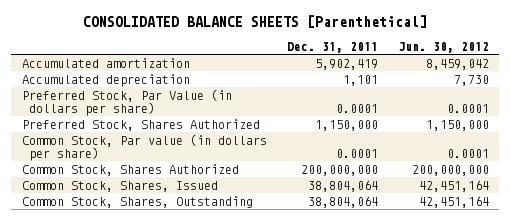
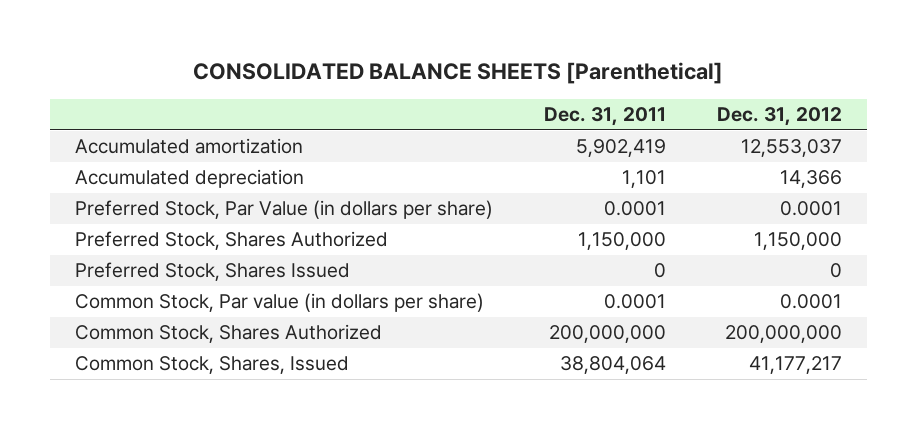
[398,41,490,53] Jun. 30, 2012 -> none
none -> [716,107,842,127] Dec. 31, 2012
none -> [74,262,350,282] Preferred Stock, Shares Issued
[21,195,253,208] Common Stock, Shares, Outstanding -> none

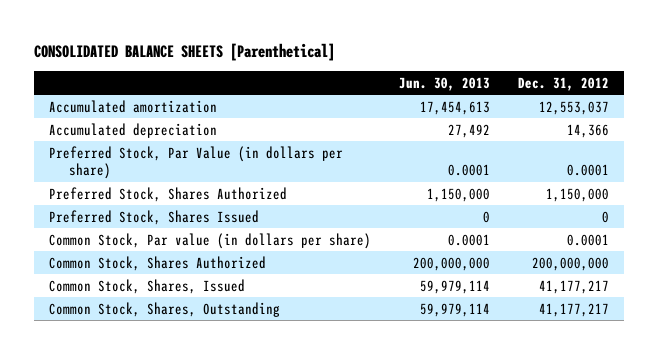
[543,107,666,127] Dec. 31, 2011 -> none
none -> [399,76,491,91] Jun. 30, 2013
none -> [48,301,280,317] Common Stock, Shares, Outstanding

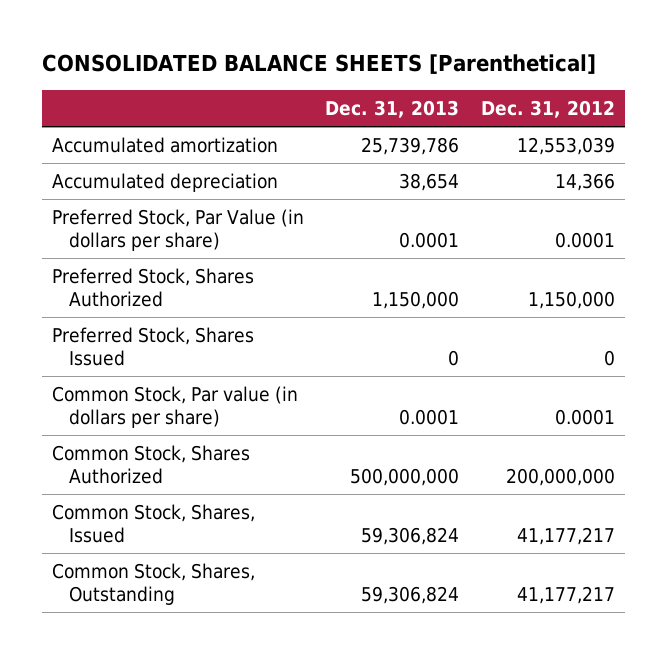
[399,76,491,91] Jun. 30, 2013 -> none
none -> [325,99,460,118] Dec. 31, 2013
[539,100,610,115] 12,553,037 -> [516,137,615,156] 12,553,039

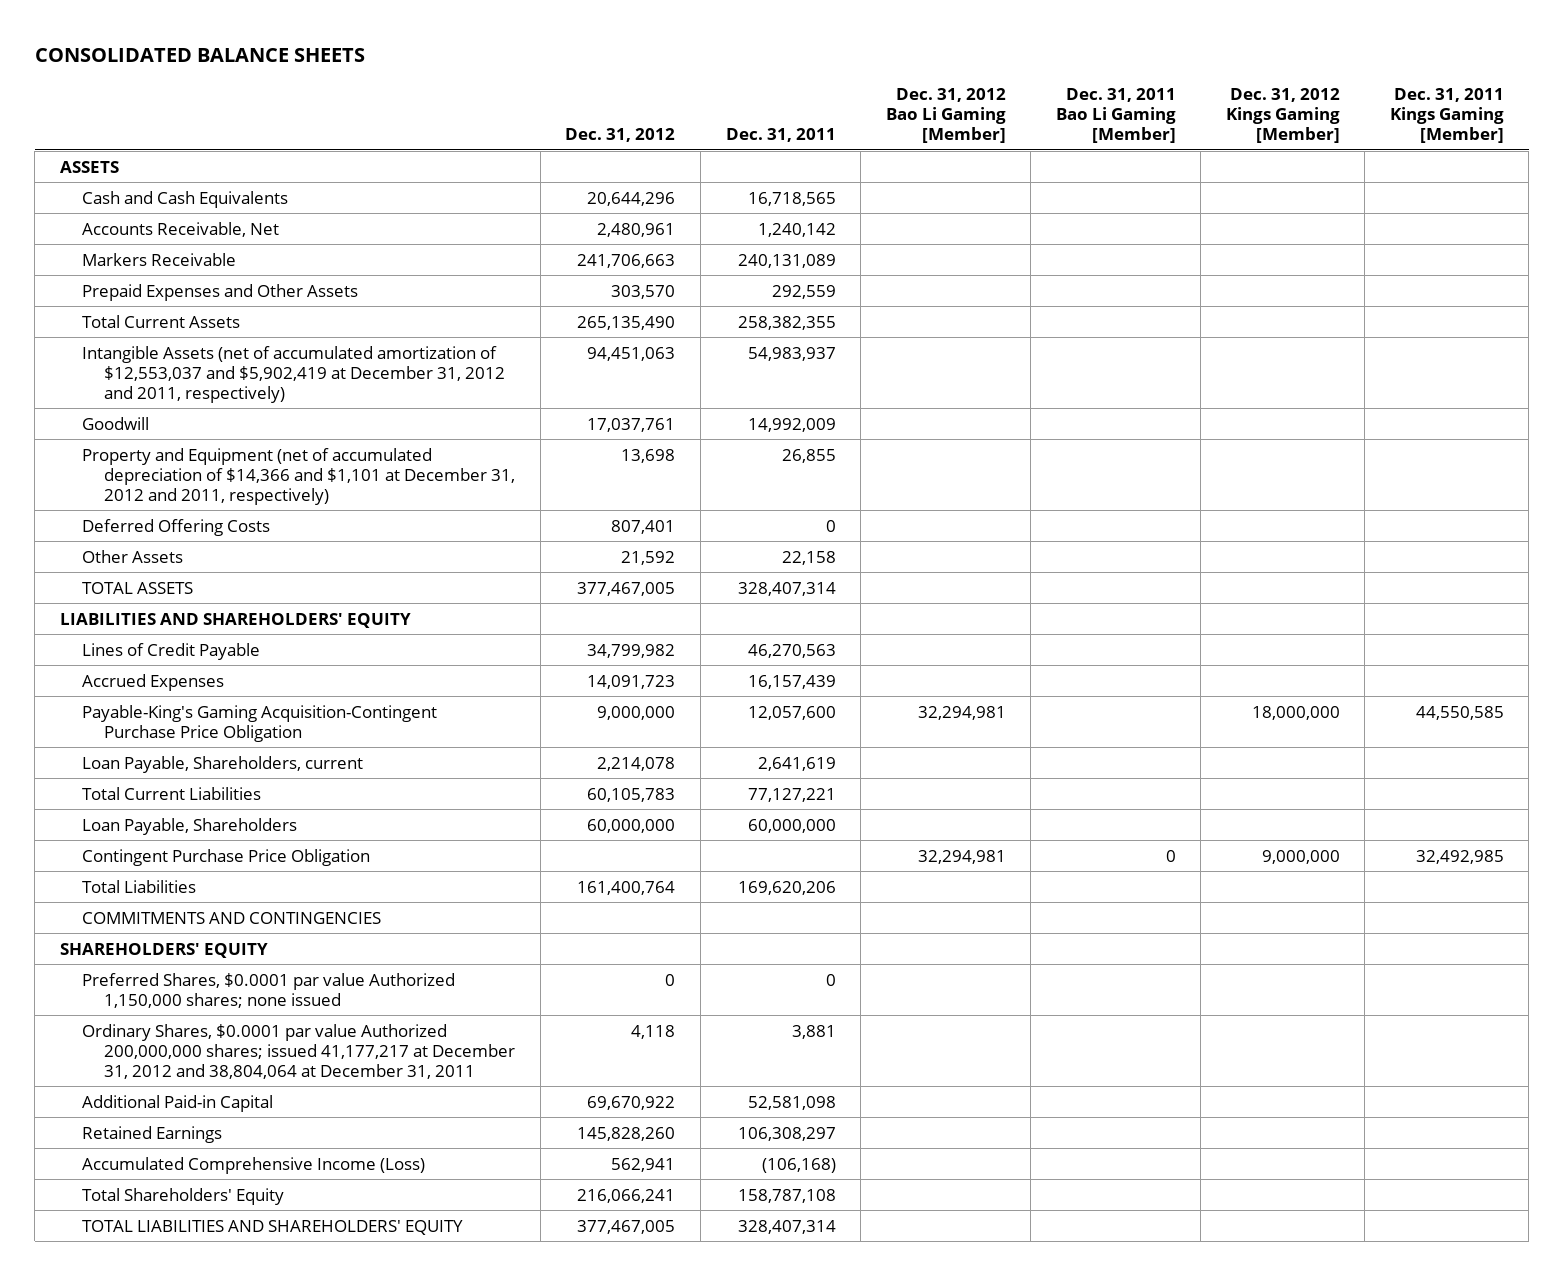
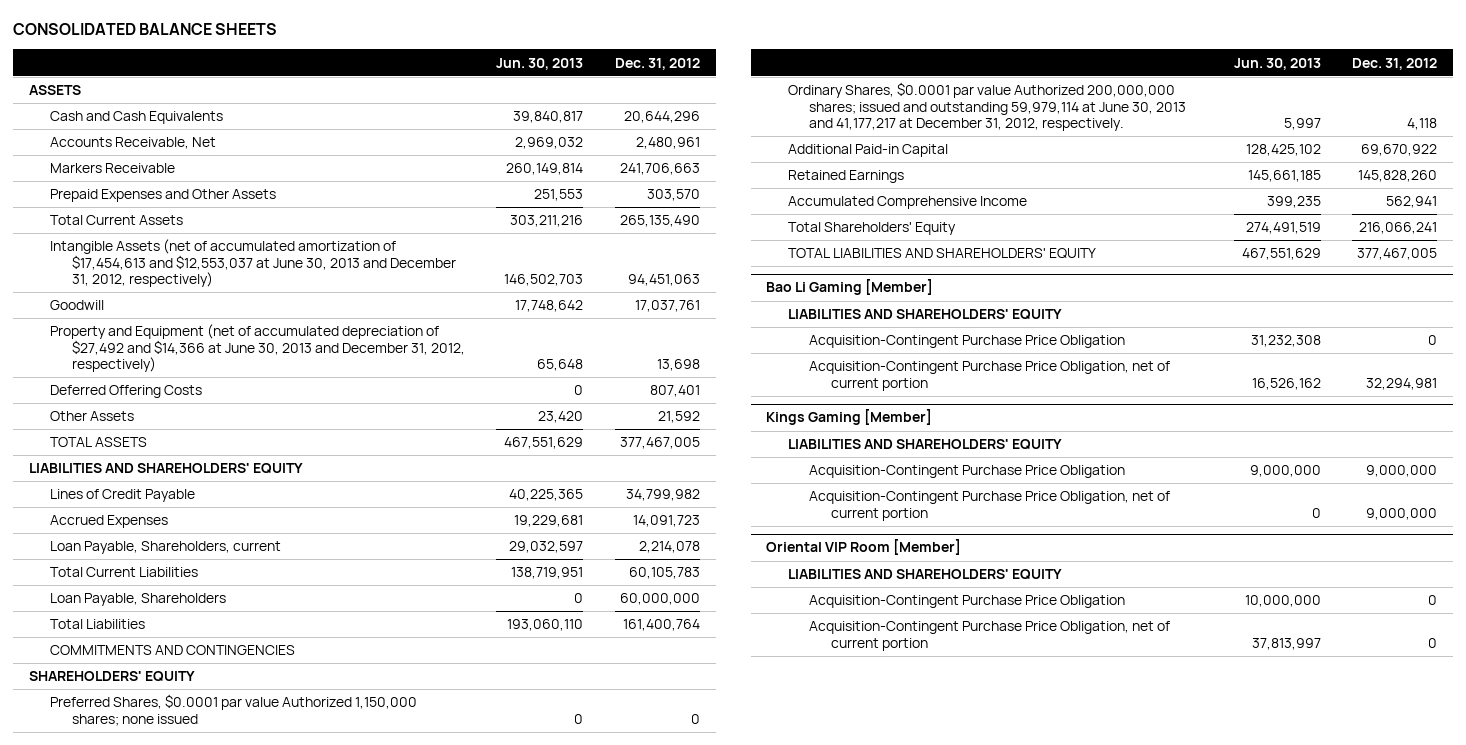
[725,128,836,143] Dec. 31, 2011 -> none
[885,88,1006,144] Dec. 31, 2012 Bao Li Gaming [Member] -> none
[1055,88,1176,144] Dec. 31, 2011 Bao Li Gaming [Member] -> none
[1225,88,1340,144] Dec. 31, 2012 Kings Gaming [Member] -> none
[1389,88,1504,144] Dec. 31, 2011 Kings Gaming [Member] -> none
none -> [496,57,584,70] Jun. 30, 2013
[82,345,506,403] Intangible Assets (net of accumulated amortization of $12,553,037 and $5,902,419 at December 31, 2012 and 2011, respectively) -> [50,239,456,288] Intangible Assets (net of accumulated amortization of $17,454,613 and $12,553,037 at June 30, 2013 and December 31, 2012, respectively)
[82,447,516,505] Property and Equipment (net of accumulated depreciation of $14,366 and $1,101 at December 31, 2012 and 2011, respectively) -> [50,324,465,373] Property and Equipment (net of accumulated depreciation of $27,492 and $14,366 at June 30, 2013 and December 31, 2012, respectively)
[82,704,438,742] Payable-King's Gaming Acquisition-Contingent Purchase Price Obligation -> none
[82,848,371,866] Contingent Purchase Price Obligation -> none
[82,1023,516,1079] Ordinary Shares, $0.0001 par value Authorized 200,000,000 shares; issued 41,177,217 at December 31, 2012 and 38,804,064 at December 31, 2011 -> [787,82,1187,132] Ordinary Shares, $0.0001 par value Authorized 200,000,000 shares; issued and outstanding 59,979,114 at June 30, 2013 and 41,177,217 at December 31, 2012, respectively.
[82,1156,426,1174] Accumulated Comprehensive Income (Loss) -> [787,196,1027,210] Accumulated Comprehensive Income
none -> [766,279,934,296] Bao Li Gaming [Member]
none -> [787,309,1062,321] LIABILITIES AND SHAREHOLDERS' EQUITY
none -> [809,335,1126,349] Acquisition-Contingent Purchase Price Obligation
none -> [809,361,1171,391] Acquisition-Contingent Purchase Price Obligation, net of current portion
none -> [766,409,933,426] Kings Gaming [Member]
none -> [787,439,1062,451] LIABILITIES AND SHAREHOLDERS' EQUITY
none -> [809,465,1126,479] Acquisition-Contingent Purchase Price Obligation
none -> [809,491,1171,521] Acquisition-Contingent Purchase Price Obligation, net of current portion
none -> [766,539,962,556] Oriental VIP Room [Member]
none -> [787,569,1062,581] LIABILITIES AND SHAREHOLDERS' EQUITY
none -> [809,595,1126,609] Acquisition-Contingent Purchase Price Obligation
none -> [809,621,1171,651] Acquisition-Contingent Purchase Price Obligation, net of current portion

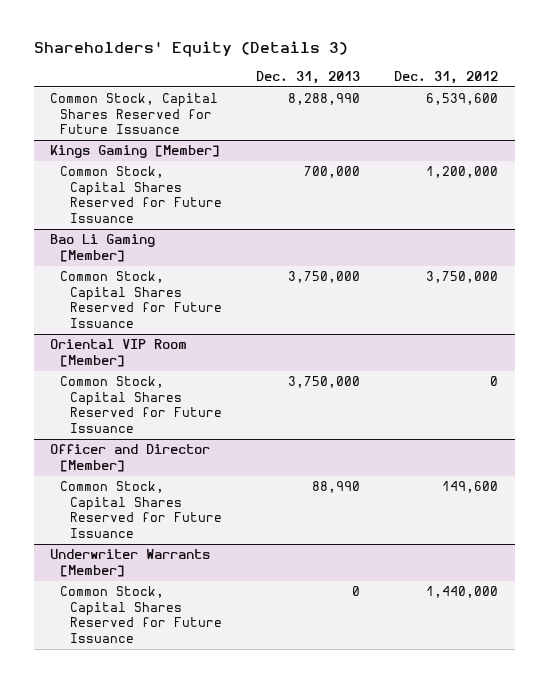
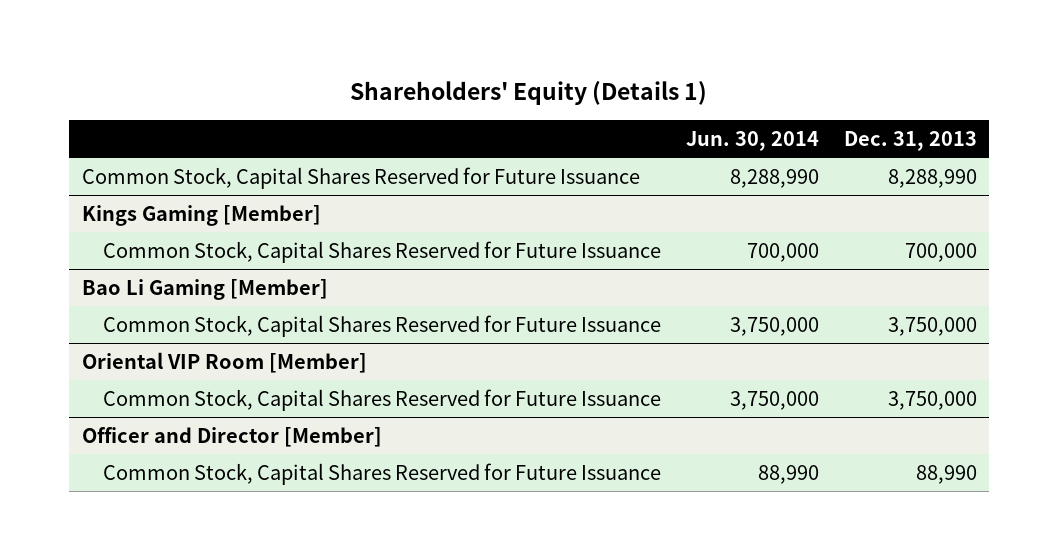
[33,41,348,58] Shareholders' Equity (Details 3) -> [350,81,708,106] Shareholders' Equity (Details 1)
[394,70,499,84] Dec. 31, 2012 -> none
none -> [686,131,820,152] Jun. 30, 2014
[50,549,211,577] Underwriter Warrants [Member] -> none
[60,586,223,643] Common Stock, Capital Shares Reserved for Future Issuance -> none

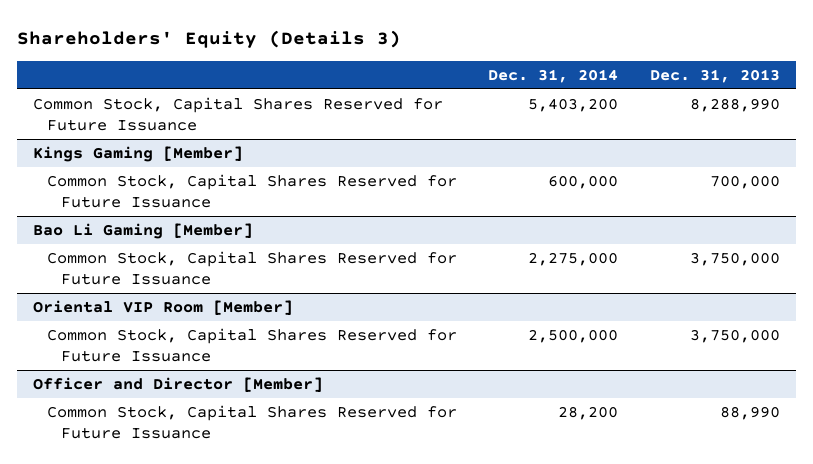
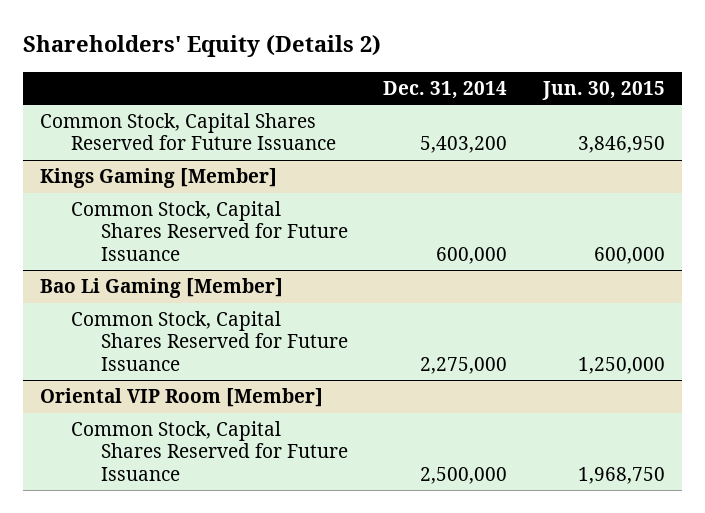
[17,29,402,48] Shareholders' Equity (Details 3) -> [22,35,381,58] Shareholders' Equity (Details 2)
[649,68,780,83] Dec. 31, 2013 -> none
none -> [541,80,665,100] Jun. 30, 2015
[32,377,323,393] Officer and Director [Member] -> none
[46,405,457,440] Common Stock, Capital Shares Reserved for Future Issuance -> none

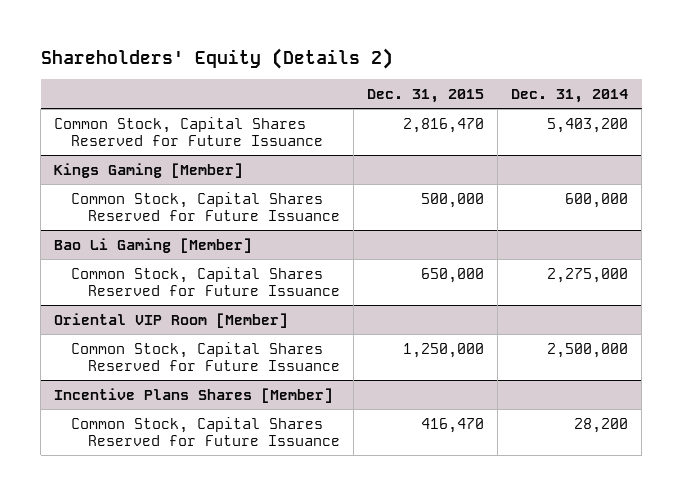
[541,80,665,100] Jun. 30, 2015 -> none
none -> [366,89,484,104] Dec. 31, 2015
none -> [54,387,334,403] Incentive Plans Shares [Member]
none -> [70,416,340,447] Common Stock, Capital Shares Reserved for Future Issuance

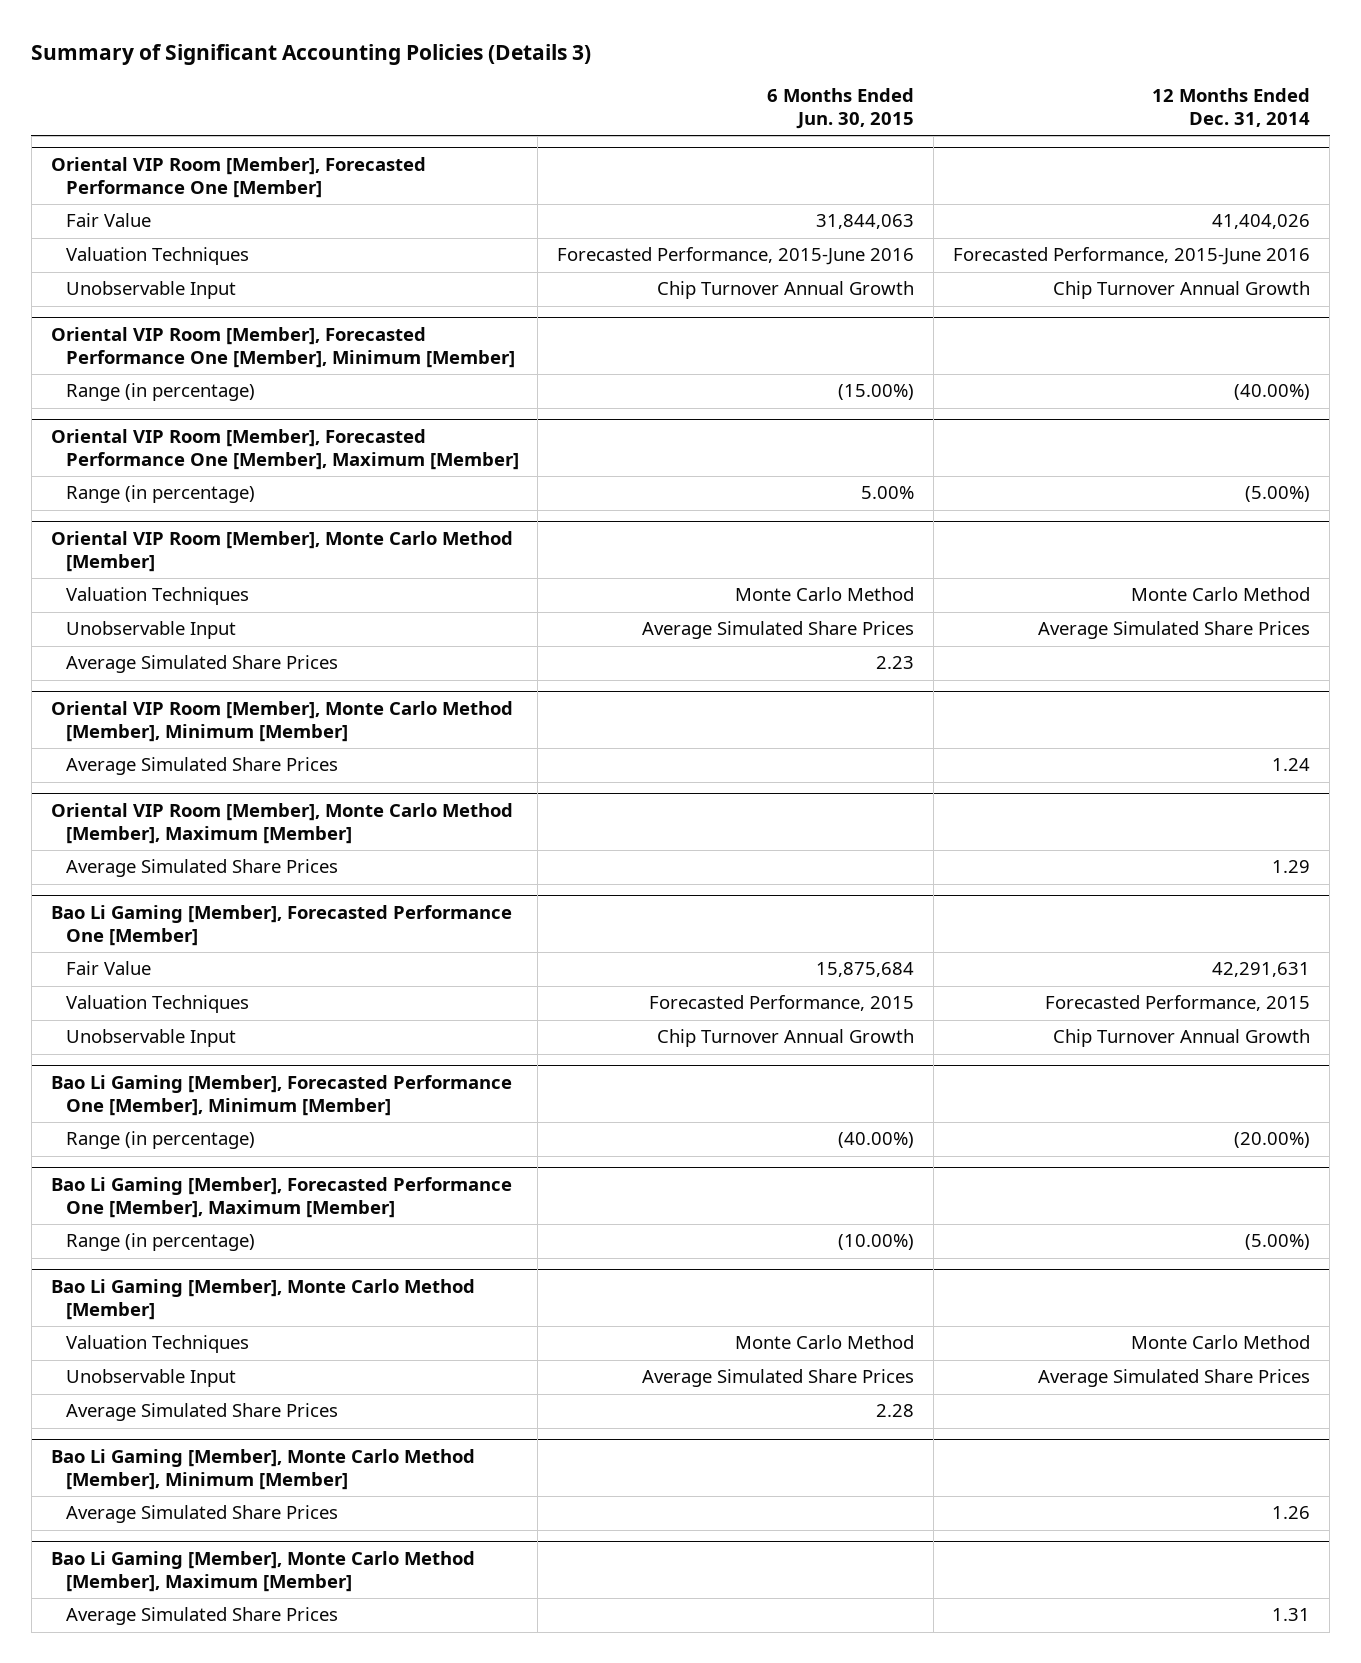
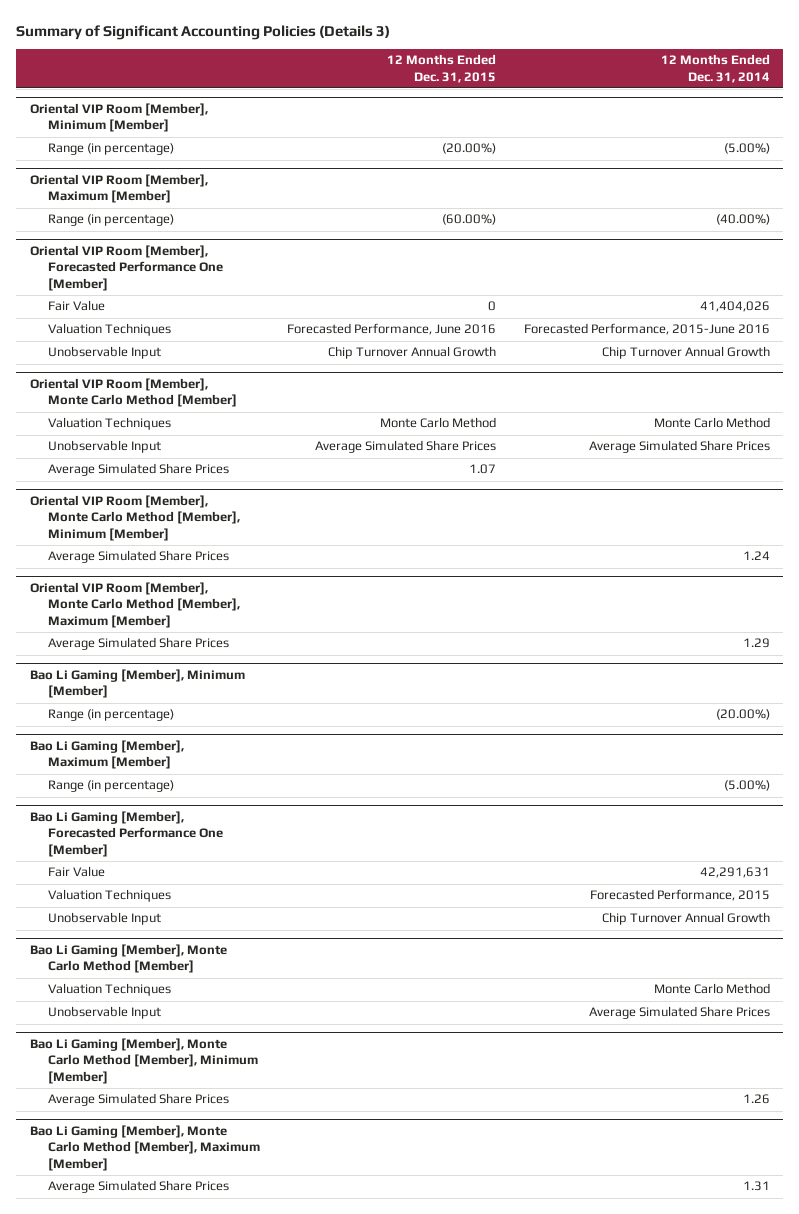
[767,87,915,130] 6 Months Ended Jun. 30, 2015 -> none
none -> [387,54,497,83] 12 Months Ended Dec. 31, 2015
none -> [29,102,208,133] Oriental VIP Room [Member], Minimum [Member]
none -> [47,143,174,156] Range (in percentage)
none -> [29,173,208,204] Oriental VIP Room [Member], Maximum [Member]
none -> [47,214,174,227] Range (in percentage)
[50,327,515,369] Oriental VIP Room [Member], Forecasted Performance One [Member], Minimum [Member] -> none
[65,383,255,402] Range (in percentage) -> none
[50,429,519,471] Oriental VIP Room [Member], Forecasted Performance One [Member], Maximum [Member] -> none
[65,485,255,504] Range (in percentage) -> none
none -> [29,668,245,699] Bao Li Gaming [Member], Minimum [Member]
none -> [47,709,174,722] Range (in percentage)
none -> [29,739,184,770] Bao Li Gaming [Member], Maximum [Member]
none -> [47,780,174,793] Range (in percentage)
[50,1075,512,1117] Bao Li Gaming [Member], Forecasted Performance One [Member], Minimum [Member] -> none
[65,1131,255,1150] Range (in percentage) -> none
[50,1177,512,1219] Bao Li Gaming [Member], Forecasted Performance One [Member], Maximum [Member] -> none
[65,1233,255,1252] Range (in percentage) -> none
[65,1403,338,1422] Average Simulated Share Prices -> none

